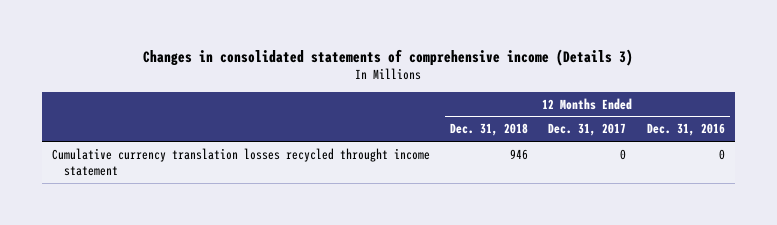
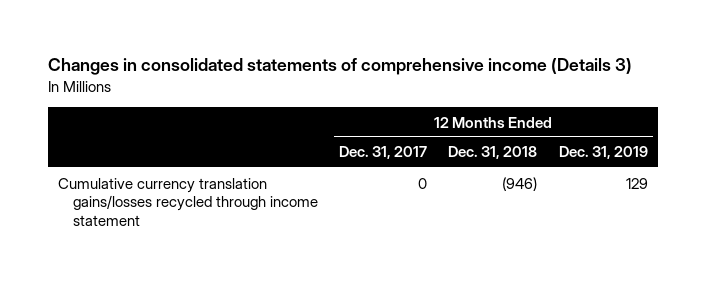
[646,123,725,137] Dec. 31, 2016 -> none
none -> [558,146,648,160] Dec. 31, 2019
[52,147,431,177] Cumulative currency translation losses recycled throught income statement -> [58,177,318,227] Cumulative currency translation gains/losses recycled through income statement
[510,148,529,160] 946 -> [502,176,538,191] (946)

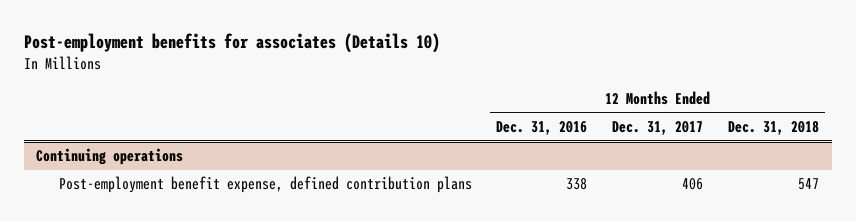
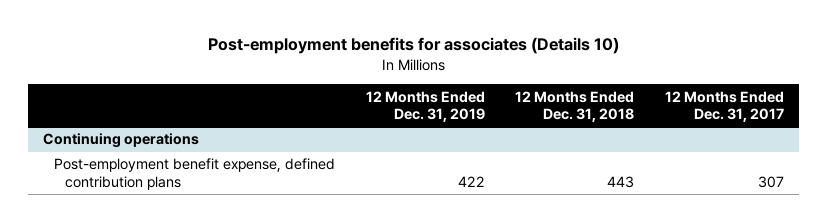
[496,121,588,136] Dec. 31, 2016 -> none
none -> [365,90,485,122] 12 Months Ended Dec. 31, 2019
[682,178,704,191] 406 -> [758,175,785,188] 307
[798,178,820,191] 547 -> [607,175,635,188] 443

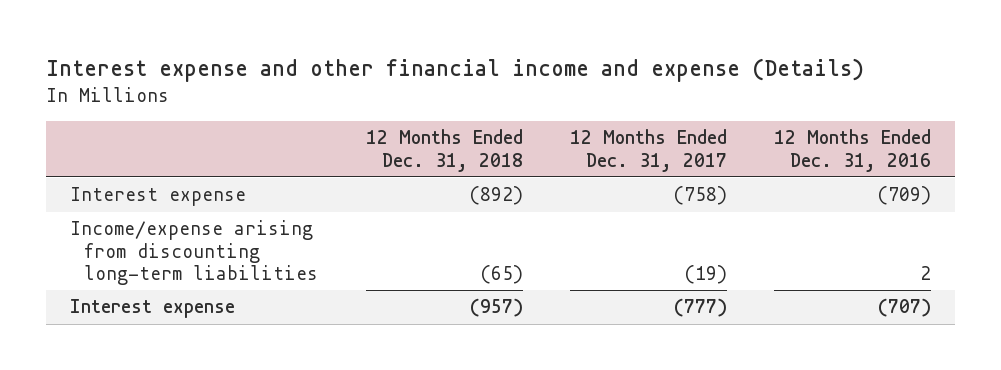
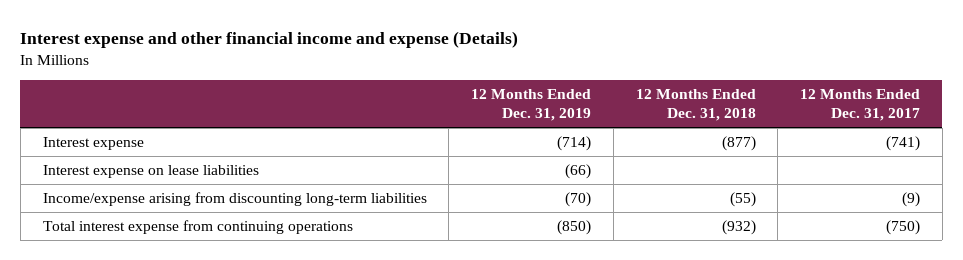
[774,129,932,172] 12 Months Ended Dec. 31, 2016 -> none
none -> [471,89,592,121] 12 Months Ended Dec. 31, 2019
[468,186,523,206] (892) -> [721,136,756,152] (877)
[672,186,727,206] (758) -> [886,136,921,152] (741)
none -> [42,165,259,179] Interest expense on lease liabilities
[479,264,523,284] (65) -> [729,192,756,208] (55)
[683,264,727,284] (19) -> [902,192,921,208] (9)
[70,299,236,319] Interest expense -> [42,220,353,235] Total interest expense from continuing operations
[469,298,523,318] (957) -> [721,220,756,236] (932)
[673,298,727,318] (777) -> [886,220,921,236] (750)

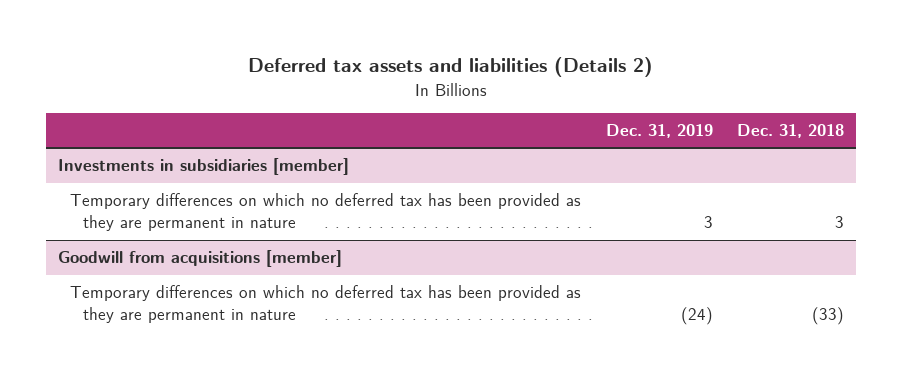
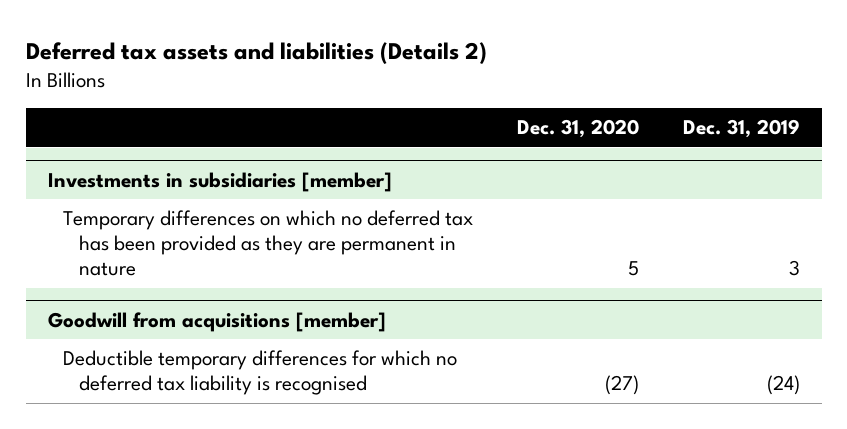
[736,124,844,139] Dec. 31, 2018 -> none
none -> [516,119,639,139] Dec. 31, 2020
[70,285,582,324] Temporary differences on which no deferred tax has been provided as they are permanent in nature -> none
none -> [63,350,458,396] Deductible temporary differences for which no deferred tax liability is recognised

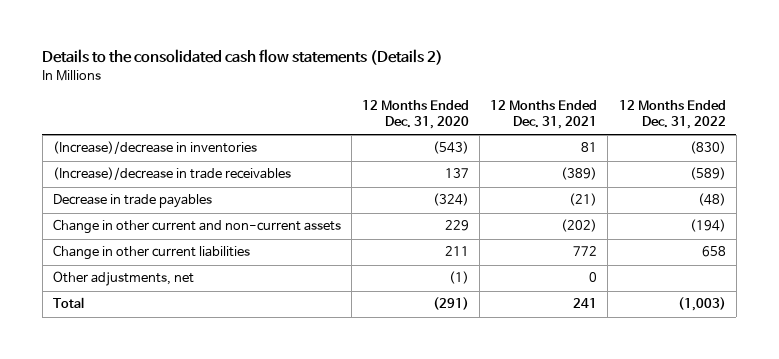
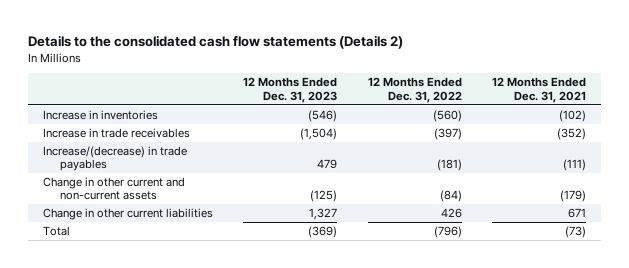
[362,100,470,129] 12 Months Ended Dec. 31, 2020 -> none
none -> [243,77,338,103] 12 Months Ended Dec. 31, 2023
[53,271,195,287] Other adjustments, net -> none
[53,141,258,155] (Increase)/decrease in inventories -> [43,109,159,120] Increase in inventories
[581,142,598,153] 81 -> [559,109,587,122] (102)
[689,141,726,155] (830) -> [432,109,462,122] (560)
[53,167,292,181] (Increase)/decrease in trade receivables -> [43,127,191,138] Increase in trade receivables
[561,167,598,181] (389) -> [557,127,587,140] (352)
[689,167,726,181] (589) -> [433,127,462,140] (397)
[53,194,213,209] Decrease in trade payables -> [43,145,188,172] Increase/(decrease) in trade payables
[569,193,598,207] (21) -> [563,159,587,172] (111)
[697,193,726,207] (48) -> [436,159,462,172] (181)
[561,219,598,233] (202) -> [560,190,587,203] (179)
[689,219,726,233] (194) -> [439,190,462,203] (84)
[573,246,598,257] 772 -> [568,207,587,218] 671
[701,246,726,258] 658 -> [440,207,462,218] 426
[573,298,598,309] 241 -> [565,225,587,238] (73)
[677,297,726,312] (1,003) -> [433,225,462,238] (796)

